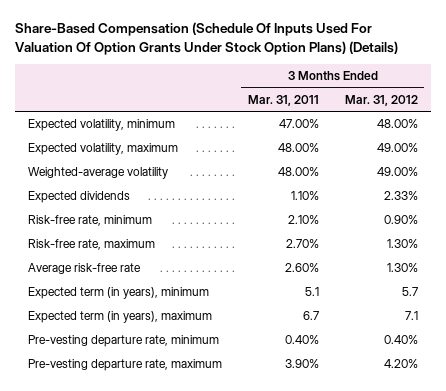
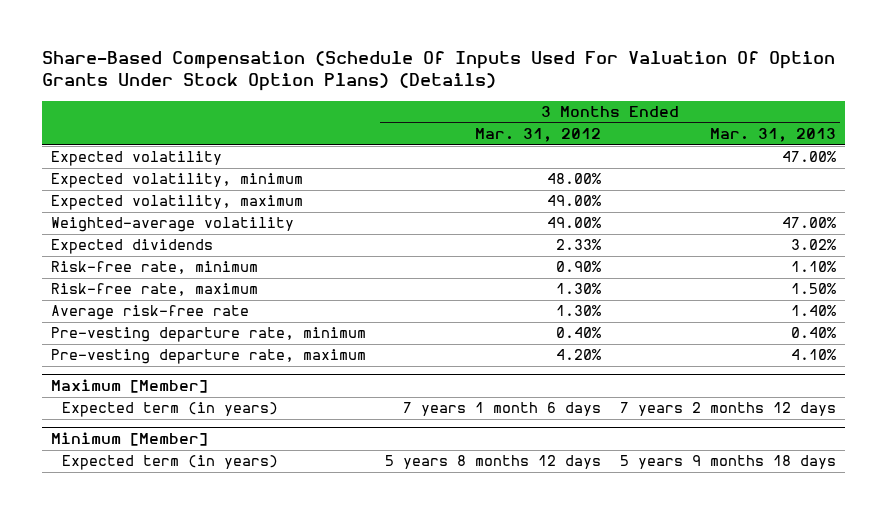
[247,94,319,106] Mar. 31, 2011 -> none
none -> [709,128,836,143] Mar. 31, 2013
none -> [51,151,223,167] Expected volatility
[27,287,209,300] Expected term (in years), minimum -> none
[27,311,212,324] Expected term (in years), maximum -> none
none -> [51,379,209,394] Maximum [Member]
none -> [61,402,278,418] Expected term (in years)
none -> [51,432,209,447] Minimum [Member]
none -> [61,455,278,471] Expected term (in years)

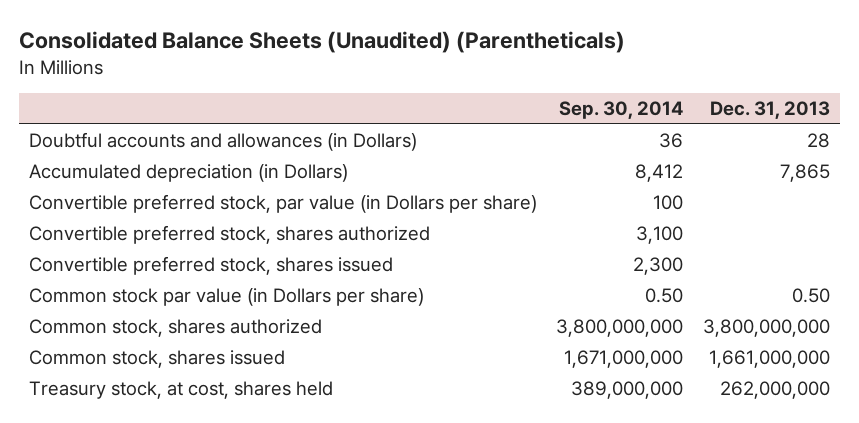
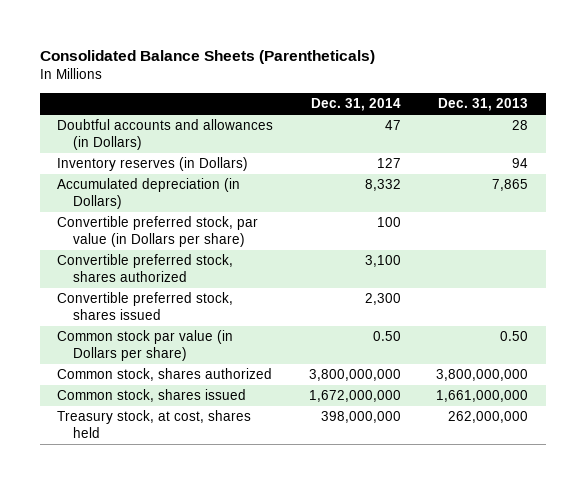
[19,31,626,54] Consolidated Balance Sheets (Unaudited) (Parentheticals) -> [39,49,375,64] Consolidated Balance Sheets (Parentheticals)
[559,101,684,120] Sep. 30, 2014 -> none
none -> [310,98,401,112] Dec. 31, 2014
none -> [57,157,249,172] Inventory reserves (in Dollars)

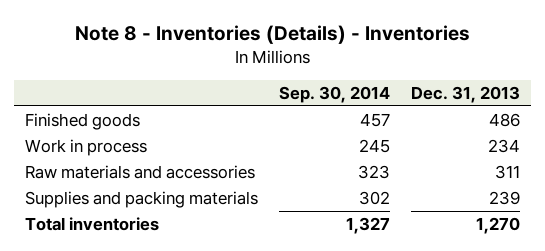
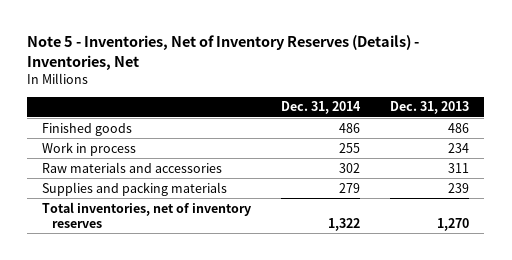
[74,25,470,45] Note 8 - Inventories (Details) - Inventories -> [27,35,420,70] Note 5 - Inventories, Net of Inventory Reserves (Details) - Inventories, Net
[279,86,391,104] Sep. 30, 2014 -> none
none -> [281,101,362,115] Dec. 31, 2014
[24,216,159,231] Total inventories -> [42,201,252,228] Total inventories, net of inventory reserves

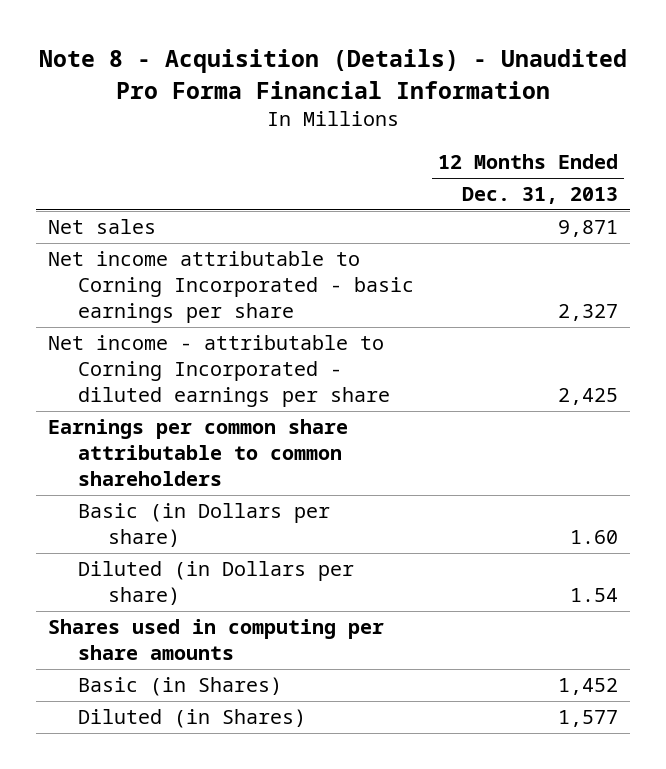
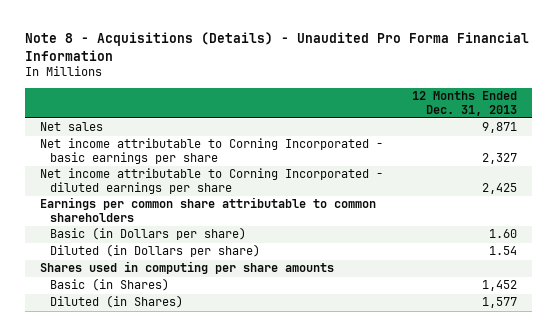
[38,49,627,99] Note 8 - Acquisition (Details) - Unaudited Pro Forma Financial Information -> [25,32,530,61] Note 8 - Acquisitions (Details) - Unaudited Pro Forma Financial Information
[48,335,391,407] Net income - attributable to Corning Incorporated - diluted earnings per share -> [40,168,384,195] Net income attributable to Corning Incorporated - diluted earnings per share

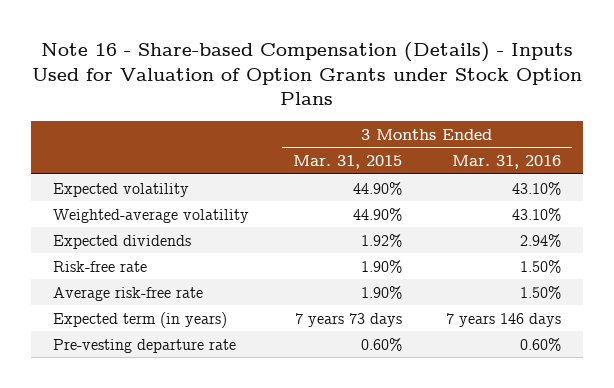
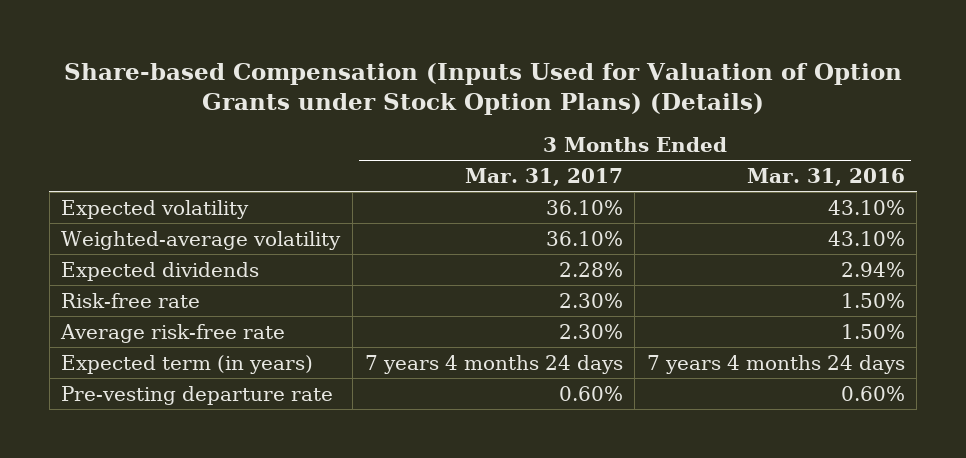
[32,41,583,106] Note 16 - Share-based Compensation (Details) - Inputs Used for Valuation of Option Grants under Stock Option Plans -> [64,62,903,115] Share-based Compensation (Inputs Used for Valuation of Option Grants under Stock Option Plans) (Details)
[293,155,403,170] Mar. 31, 2015 -> none
none -> [464,167,623,186] Mar. 31, 2017
[446,312,562,327] 7 years 146 days -> [646,354,905,374] 7 years 4 months 24 days

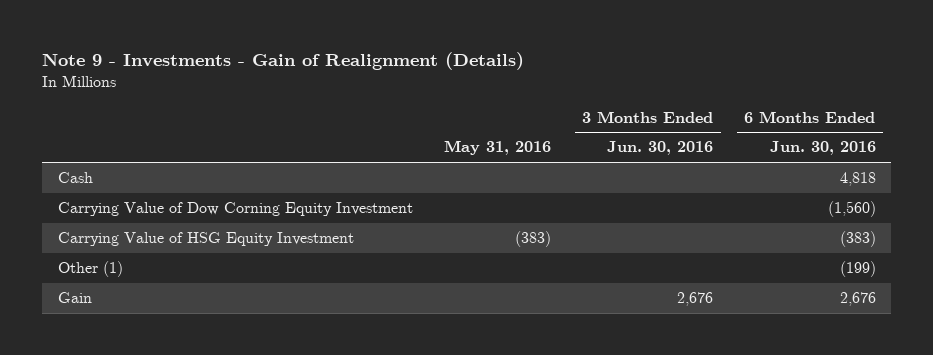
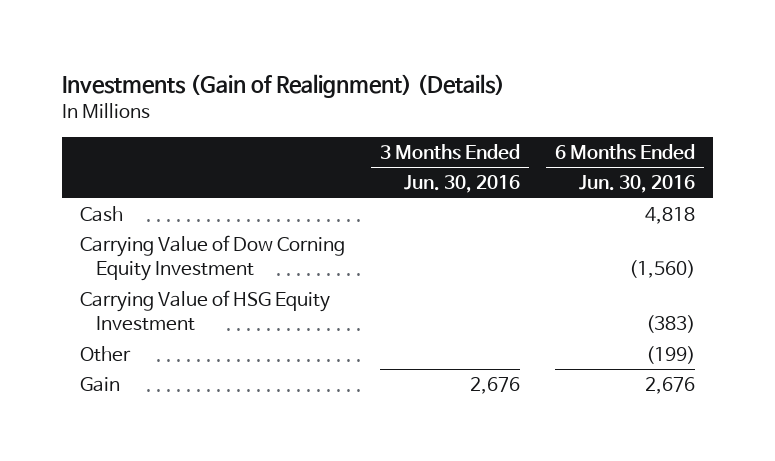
[42,52,525,71] Note 9 - Investments - Gain of Realignment (Details) -> [62,73,506,98] Investments (Gain of Realignment) (Details)
[444,140,552,156] May 31, 2016 -> none
[57,261,123,278] Other (1) -> [79,346,131,363] Other

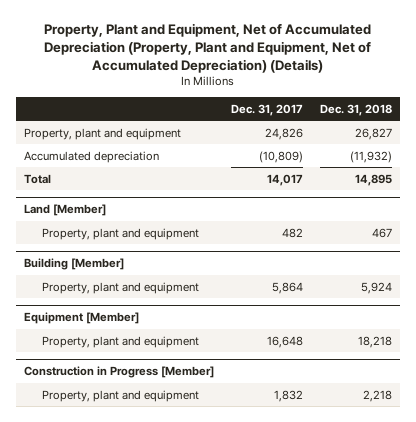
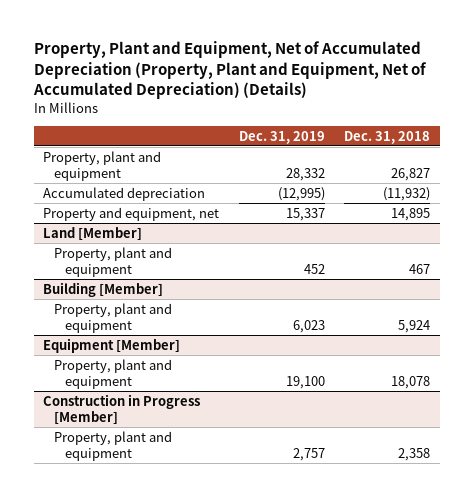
[230,103,303,116] Dec. 31, 2017 -> none
none -> [238,130,325,144] Dec. 31, 2019
[23,173,51,184] Total -> [43,206,220,221] Property and equipment, net
[357,335,392,348] 18,218 -> [391,375,431,389] 18,078
[362,389,392,402] 2,218 -> [398,447,431,461] 2,358

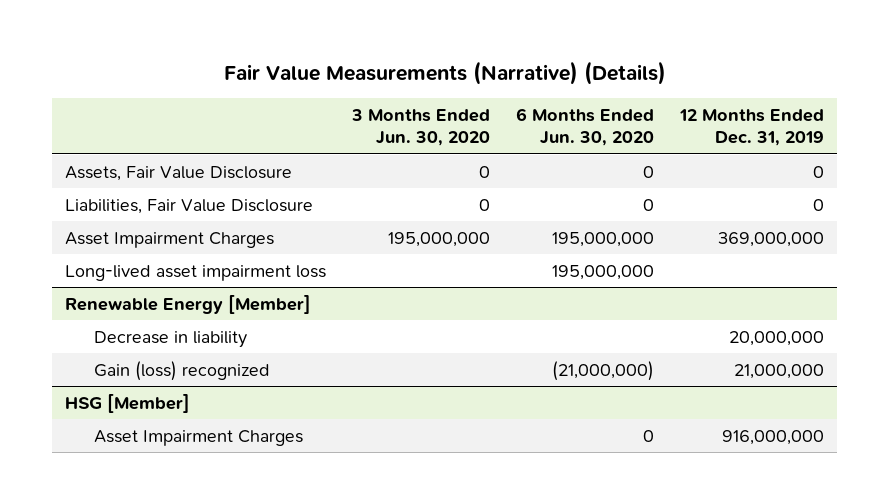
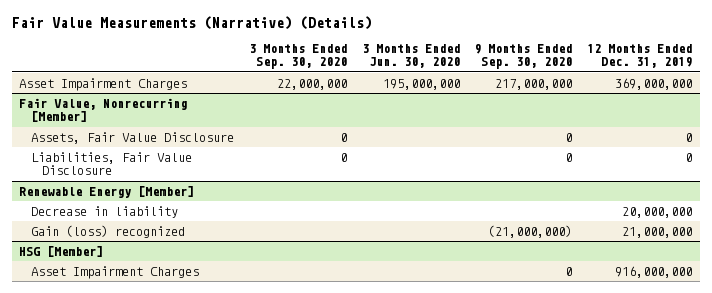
[516,107,655,147] 6 Months Ended Jun. 30, 2020 -> none
none -> [248,44,347,70] 3 Months Ended Sep. 30, 2020
none -> [474,44,573,70] 9 Months Ended Sep. 30, 2020
[64,165,292,181] Assets, Fair Value Disclosure -> none
[64,198,313,214] Liabilities, Fair Value Disclosure -> none
[64,264,326,281] Long-lived asset impairment loss -> none
none -> [19,97,188,123] Fair Value, Nonrecurring [Member]
none -> [30,131,234,144] Assets, Fair Value Disclosure
none -> [30,151,192,176] Liabilities, Fair Value Disclosure

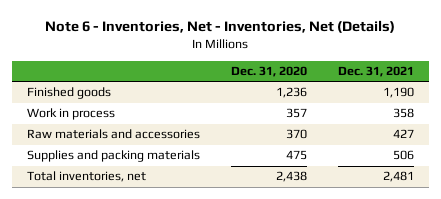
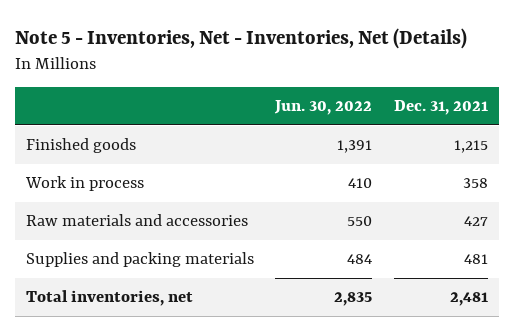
[45,20,396,34] Note 6 - Inventories, Net - Inventories, Net (Details) -> [14,27,467,49] Note 5 - Inventories, Net - Inventories, Net (Details)
[230,66,307,78] Dec. 31, 2020 -> none
none -> [274,100,373,116] Jun. 30, 2022
[382,87,414,99] 1,190 -> [454,140,489,154] 1,215
[392,150,414,161] 506 -> [464,254,489,265] 481

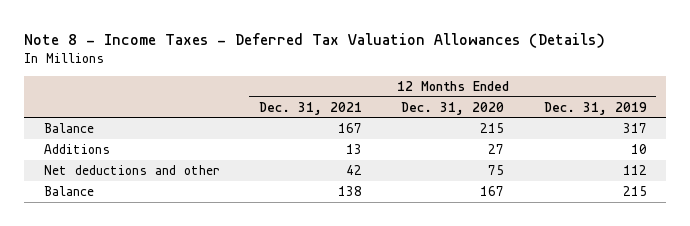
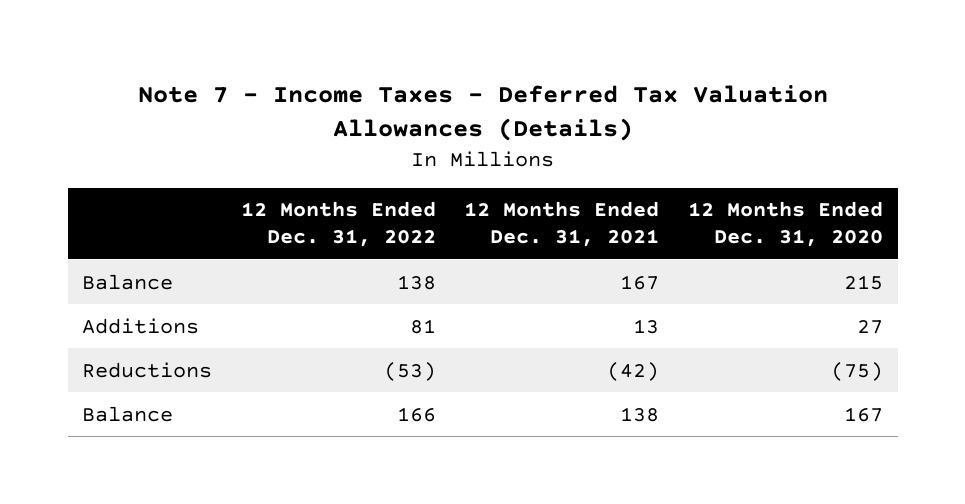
[23,32,605,48] Note 8 - Income Taxes - Deferred Tax Valuation Allowances (Details) -> [137,84,828,141] Note 7 - Income Taxes - Deferred Tax Valuation Allowances (Details)
[543,101,647,115] Dec. 31, 2019 -> none
none -> [240,201,436,248] 12 Months Ended Dec. 31, 2022
[43,164,220,175] Net deductions and other -> none
none -> [81,361,212,378] Reductions

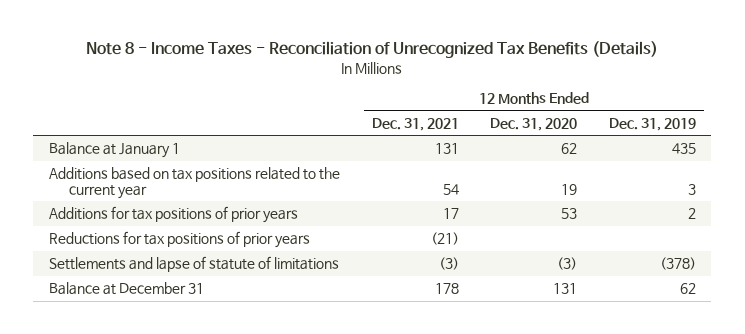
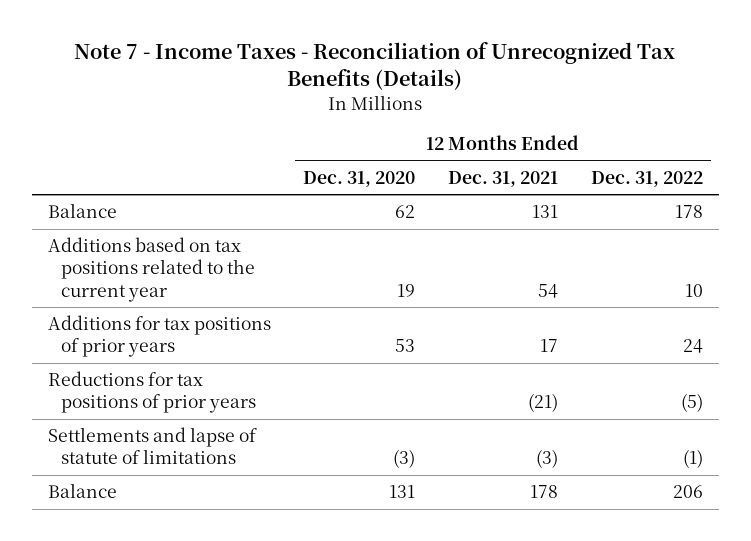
[86,41,659,59] Note 8 - Income Taxes - Reconciliation of Unrecognized Tax Benefits (Details) -> [74,41,676,90] Note 7 - Income Taxes - Reconciliation of Unrecognized Tax Benefits (Details)
[608,117,696,131] Dec. 31, 2019 -> none
none -> [590,170,703,187] Dec. 31, 2022
[49,142,181,159] Balance at January 1 -> [47,203,117,219] Balance
[49,282,205,296] Balance at December 31 -> [47,483,117,499] Balance

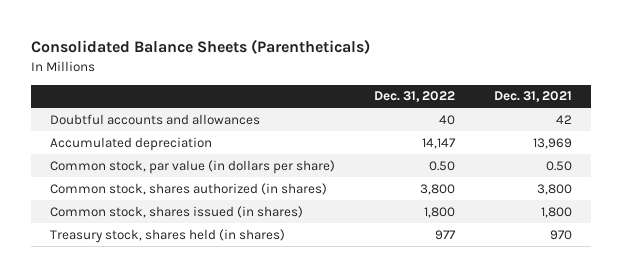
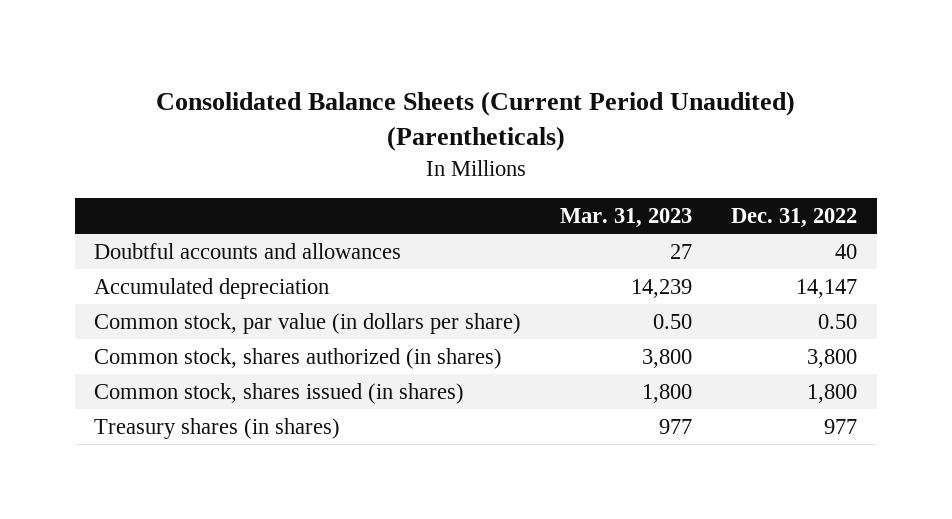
[31,39,371,55] Consolidated Balance Sheets (Parentheticals) -> [155,91,795,152] Consolidated Balance Sheets (Current Period Unaudited) (Parentheticals)
[493,91,572,103] Dec. 31, 2021 -> none
none -> [560,208,693,229] Mar. 31, 2023
[50,228,286,243] Treasury stock, shares held (in shares) -> [94,417,341,439] Treasury shares (in shares)

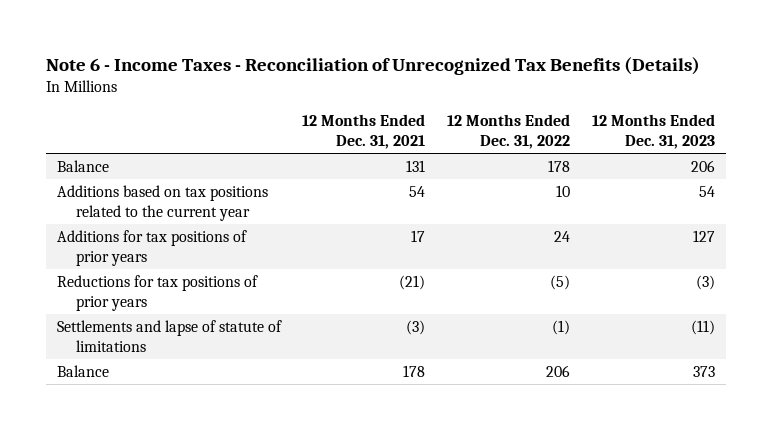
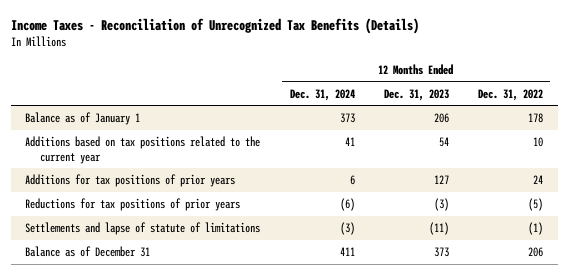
[45,56,700,75] Note 6 - Income Taxes - Reconciliation of Unrecognized Tax Benefits (Details) -> [10,17,419,34] Income Taxes - Reconciliation of Unrecognized Tax Benefits (Details)
[302,114,426,149] 12 Months Ended Dec. 31, 2021 -> none
none -> [289,88,355,101] Dec. 31, 2024
[56,160,109,173] Balance -> [25,112,141,126] Balance as of January 1
[56,365,109,378] Balance -> [25,246,151,258] Balance as of December 31

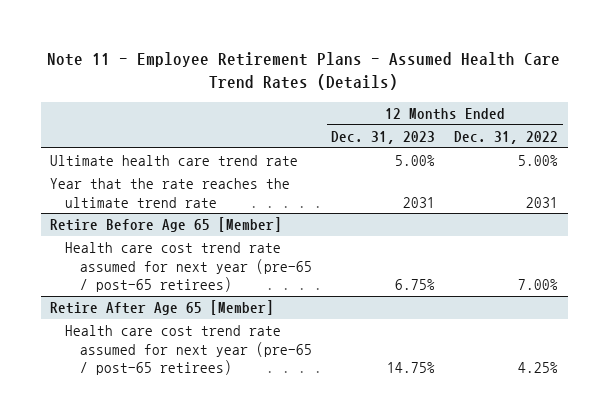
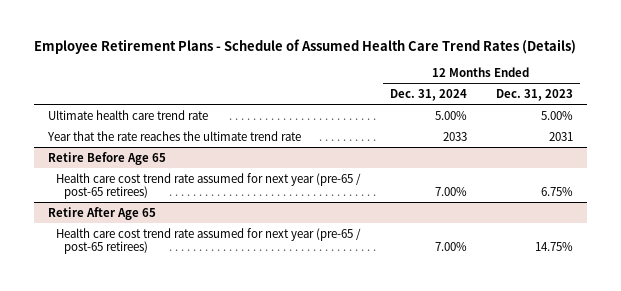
[47,52,561,91] Note 11 - Employee Retirement Plans - Assumed Health Care Trend Rates (Details) -> [33,39,576,55] Employee Retirement Plans - Schedule of Assumed Health Care Trend Rates (Details)
[454,131,559,145] Dec. 31, 2022 -> none
none -> [389,88,467,101] Dec. 31, 2024
[50,217,283,233] Retire Before Age 65 [Member] -> [48,151,167,165] Retire Before Age 65
[50,300,275,316] Retire After Age 65 [Member] -> [48,206,157,220] Retire After Age 65

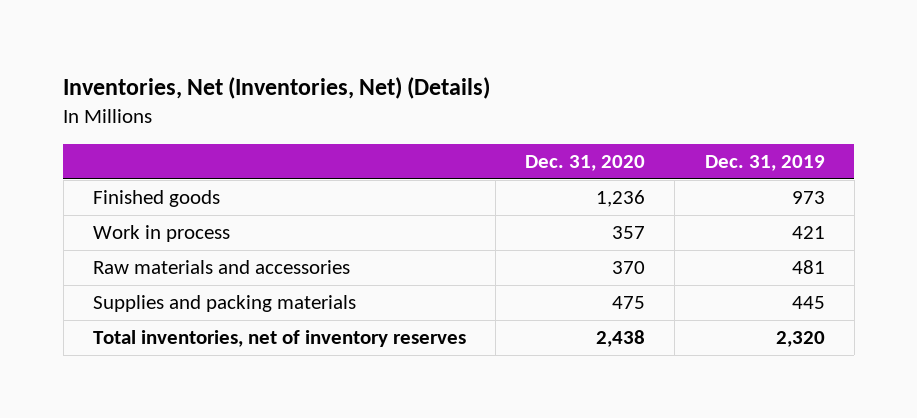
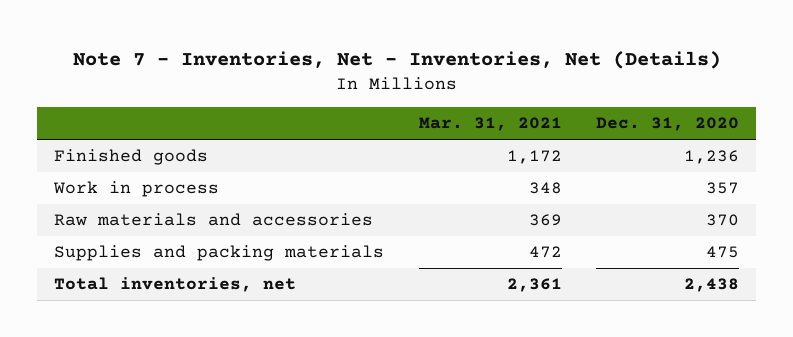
[63,77,491,100] Inventories, Net (Inventories, Net) (Details) -> [72,50,721,69] Note 7 - Inventories, Net - Inventories, Net (Details)
[704,154,825,171] Dec. 31, 2019 -> none
none -> [418,117,562,132] Mar. 31, 2021
[92,330,466,348] Total inventories, net of inventory reserves -> [54,277,297,293] Total inventories, net

